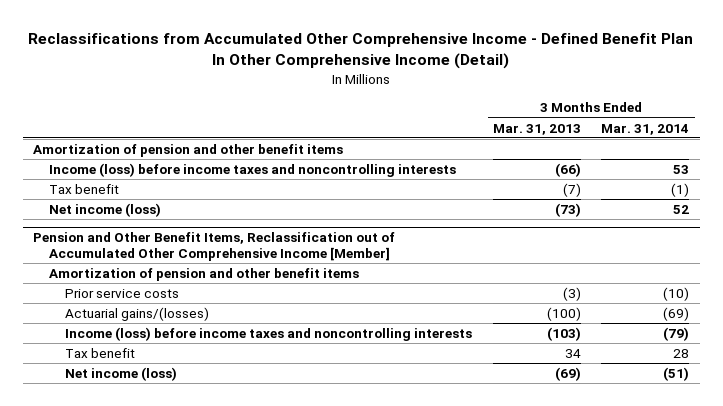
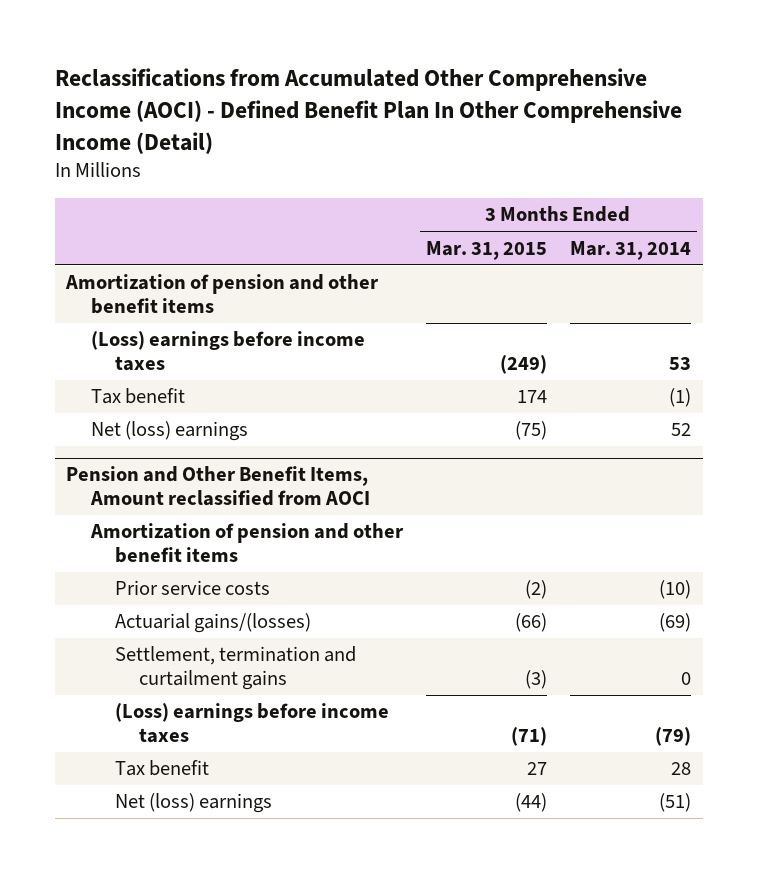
[28,33,694,70] Reclassifications from Accumulated Other Comprehensive Income - Defined Benefit Plan In Other Comprehensive Income (Detail) -> [54,68,682,154] Reclassifications from Accumulated Other Comprehensive Income (AOCI) - Defined Benefit Plan In Other Comprehensive Income (Detail)
[492,123,581,135] Mar. 31, 2013 -> none
none -> [425,240,547,260] Mar. 31, 2015
[49,162,457,177] Income (loss) before income taxes and noncontrolling interests -> [90,331,365,372] (Loss) earnings before income taxes
[33,231,396,261] Pension and Other Benefit Items, Reclassification out of Accumulated Other Comprehensive Income [Member] -> none
[49,202,162,217] Net income (loss) -> [90,421,248,442] Net (loss) earnings
none -> [66,466,370,507] Pension and Other Benefit Items, Amount reclassified from AOCI
none -> [114,646,356,691] Settlement, termination and curtailment gains
[65,326,473,341] Income (loss) before income taxes and noncontrolling interests -> [114,703,389,744] (Loss) earnings before income taxes
[65,366,178,381] Net income (loss) -> [114,793,272,814] Net (loss) earnings

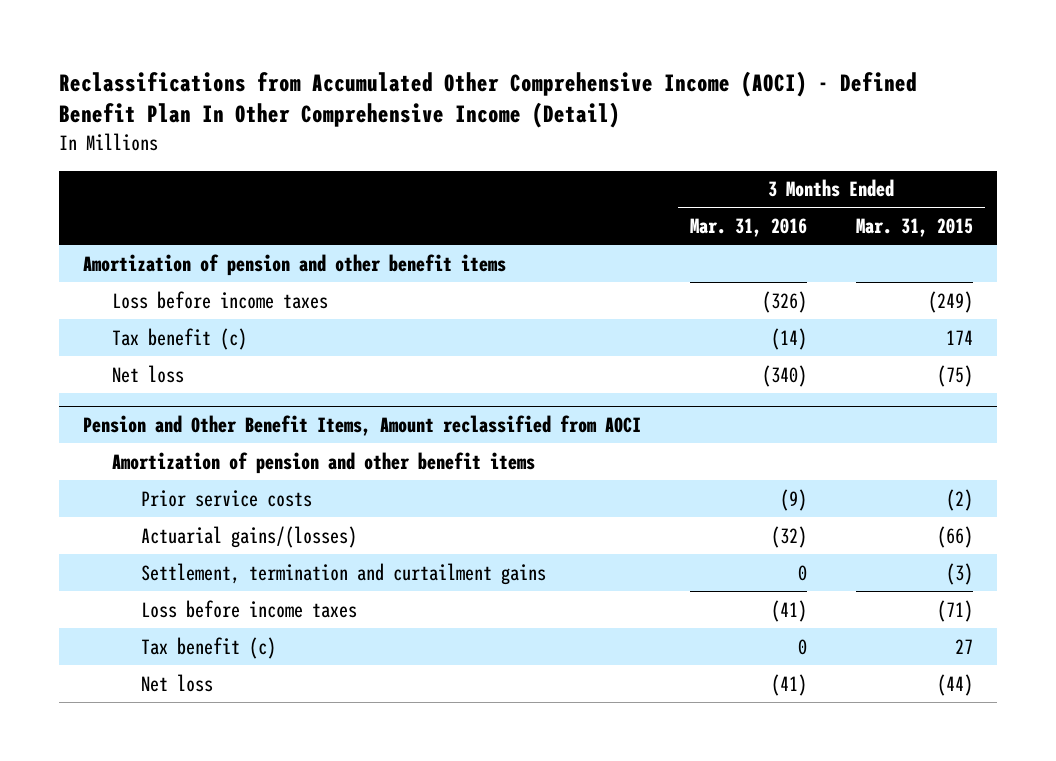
[570,240,692,260] Mar. 31, 2014 -> none
none -> [689,218,807,238] Mar. 31, 2016
[90,331,365,372] (Loss) earnings before income taxes -> [111,290,328,309] Loss before income taxes
[90,388,185,405] Tax benefit -> [111,327,247,350] Tax benefit (c)
[90,421,248,442] Net (loss) earnings -> [111,364,184,383] Net loss
[114,703,389,744] (Loss) earnings before income taxes -> [140,599,357,618] Loss before income taxes
[114,760,209,777] Tax benefit -> [140,636,276,659] Tax benefit (c)
[114,793,272,814] Net (loss) earnings -> [140,673,213,692] Net loss

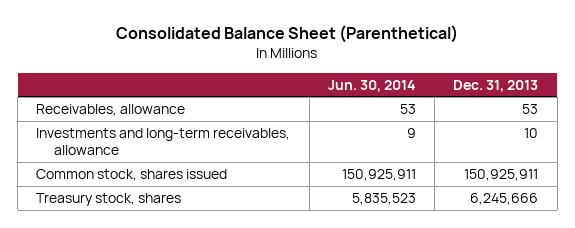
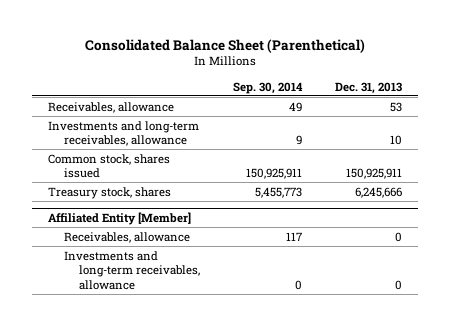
[327,79,416,92] Jun. 30, 2014 -> none
none -> [232,81,303,94] Sep. 30, 2014
none -> [48,211,192,225] Affiliated Entity [Member]
none -> [63,231,190,243] Receivables, allowance
none -> [63,250,201,291] Investments and long-term receivables, allowance

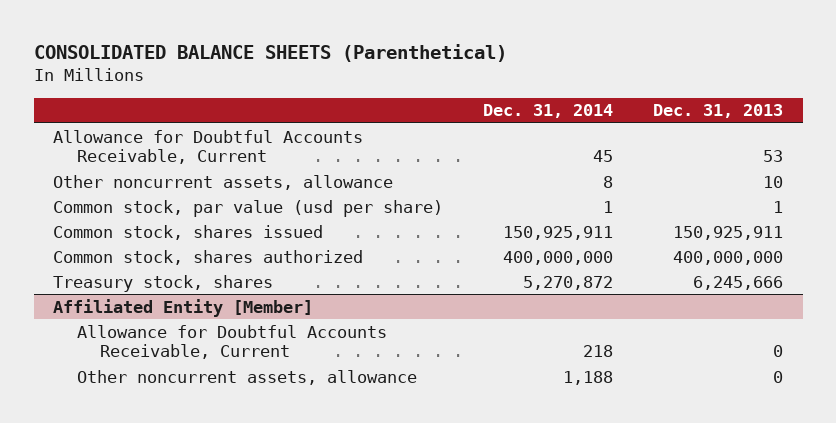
[84,38,365,53] Consolidated Balance Sheet (Parenthetical) -> [33,44,507,63] CONSOLIDATED BALANCE SHEETS (Parenthetical)
[232,81,303,94] Sep. 30, 2014 -> none
none -> [483,104,614,119] Dec. 31, 2014
[48,101,175,113] Receivables, allowance -> [53,129,364,165] Allowance for Doubtful Accounts Receivable, Current
[48,120,200,147] Investments and long-term receivables, allowance -> [53,174,394,190] Other noncurrent assets, allowance
none -> [53,199,444,217] Common stock, par value (usd per share)
none -> [53,249,364,265] Common stock, shares authorized
[63,231,190,243] Receivables, allowance -> [76,324,387,360] Allowance for Doubtful Accounts Receivable, Current
[63,250,201,291] Investments and long-term receivables, allowance -> [76,369,417,385] Other noncurrent assets, allowance

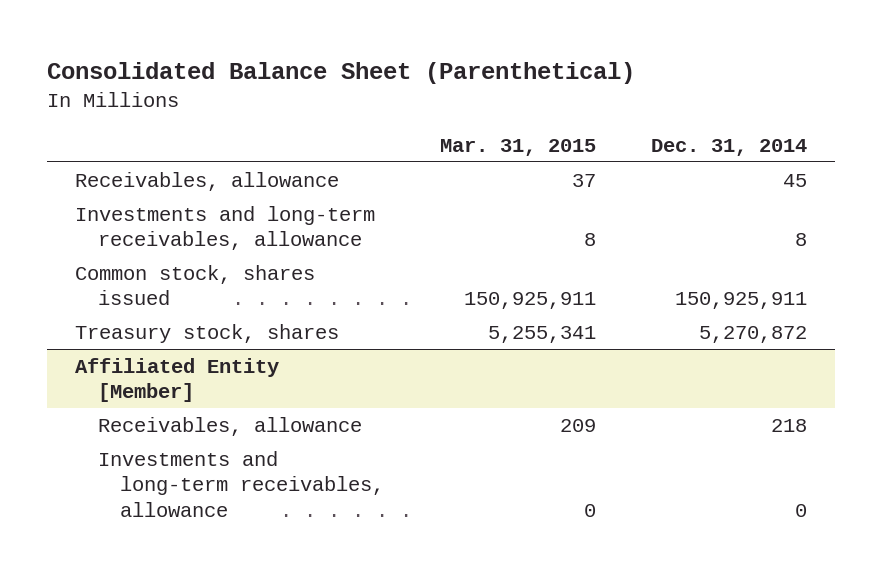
[33,44,507,63] CONSOLIDATED BALANCE SHEETS (Parenthetical) -> [47,62,636,85] Consolidated Balance Sheet (Parenthetical)
[653,104,784,119] Dec. 31, 2013 -> none
none -> [439,138,596,156] Mar. 31, 2015
[53,199,444,217] Common stock, par value (usd per share) -> none
[53,129,364,165] Allowance for Doubtful Accounts Receivable, Current -> [74,171,339,191] Receivables, allowance
[53,174,394,190] Other noncurrent assets, allowance -> [74,205,375,251] Investments and long-term receivables, allowance
[53,249,364,265] Common stock, shares authorized -> none
[76,369,417,385] Other noncurrent assets, allowance -> none
[76,324,387,360] Allowance for Doubtful Accounts Receivable, Current -> [97,416,362,436] Receivables, allowance
none -> [97,450,385,518] Investments and long-term receivables, allowance

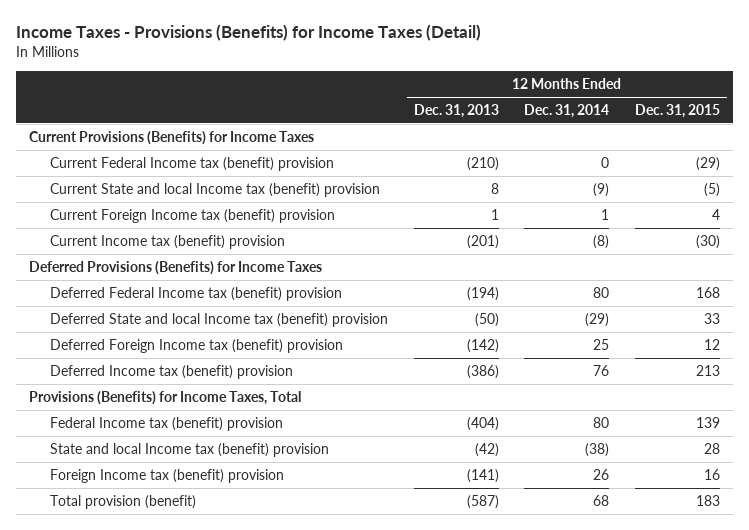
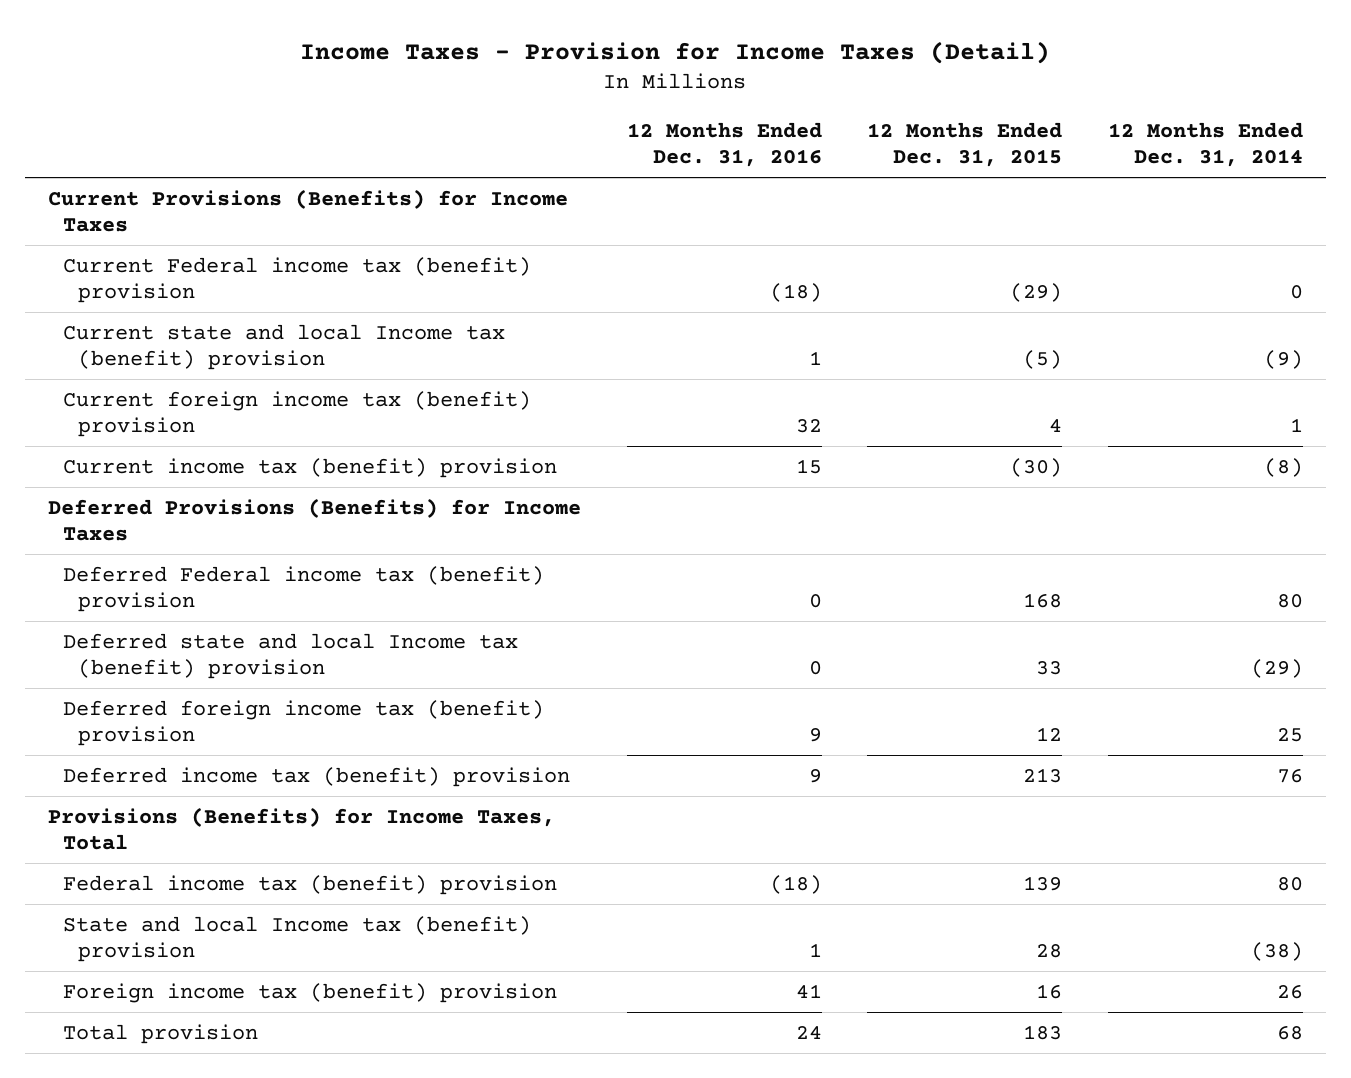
[16,24,482,42] Income Taxes - Provisions (Benefits) for Income Taxes (Detail) -> [300,40,1051,64] Income Taxes - Provision for Income Taxes (Detail)
[413,104,499,119] Dec. 31, 2013 -> none
none -> [626,121,822,168] 12 Months Ended Dec. 31, 2016
[49,156,334,171] Current Federal Income tax (benefit) provision -> [62,256,531,304] Current Federal income tax (benefit) provision
[49,182,380,197] Current State and local Income tax (benefit) provision -> [62,323,505,371] Current state and local Income tax (benefit) provision
[49,208,335,223] Current Foreign Income tax (benefit) provision -> [62,390,531,438] Current foreign income tax (benefit) provision
[49,234,285,249] Current Income tax (benefit) provision -> [62,457,557,478] Current income tax (benefit) provision
[49,286,342,301] Deferred Federal Income tax (benefit) provision -> [62,565,544,613] Deferred Federal income tax (benefit) provision
[49,312,388,327] Deferred State and local Income tax (benefit) provision -> [62,632,518,680] Deferred state and local Income tax (benefit) provision
[49,338,343,353] Deferred Foreign Income tax (benefit) provision -> [62,699,544,747] Deferred foreign income tax (benefit) provision
[49,364,293,379] Deferred Income tax (benefit) provision -> [62,766,570,787] Deferred income tax (benefit) provision
[49,416,283,431] Federal Income tax (benefit) provision -> [62,874,557,895] Federal income tax (benefit) provision
[49,468,284,483] Foreign Income tax (benefit) provision -> [62,982,557,1003] Foreign income tax (benefit) provision
[49,494,196,509] Total provision (benefit) -> [62,1023,258,1044] Total provision

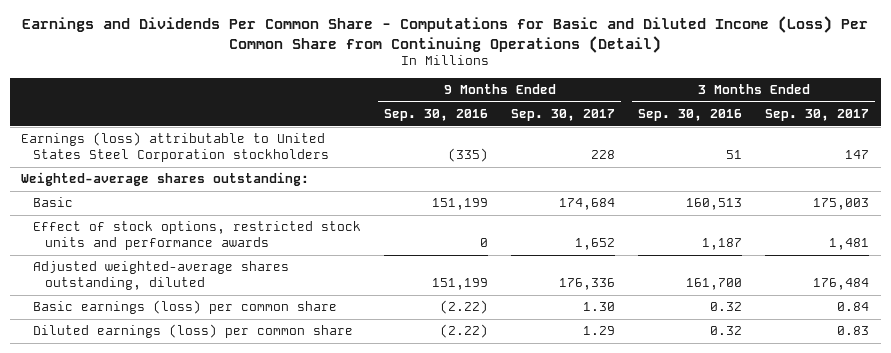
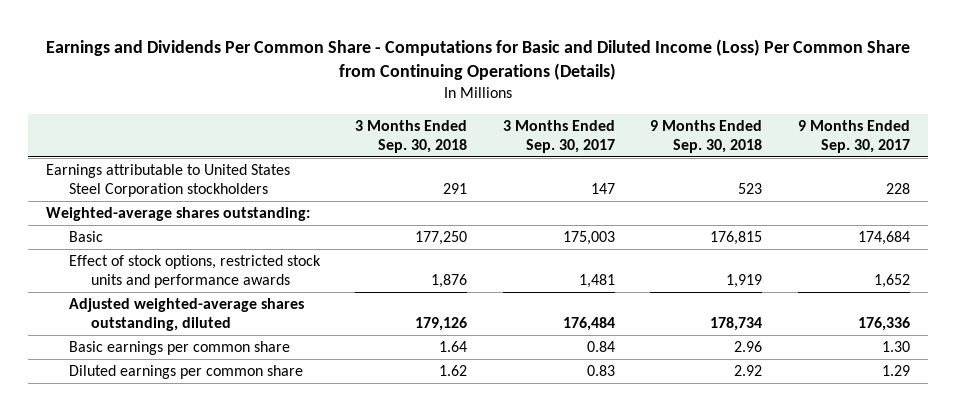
[22,16,869,53] Earnings and Dividends Per Common Share - Computations for Basic and Diluted Income (Loss) Per Common Share from Continuing Operations (Detail) -> [45,38,910,80] Earnings and Dividends Per Common Share - Computations for Basic and Diluted Income (Loss) Per Common Share from Continuing Operations (Details)
[384,109,489,122] Sep. 30, 2016 -> none
[638,109,743,122] Sep. 30, 2016 -> none
none -> [355,119,468,153] 3 Months Ended Sep. 30, 2018
none -> [650,119,763,153] 9 Months Ended Sep. 30, 2018
[21,132,330,163] Earnings (loss) attributable to United States Steel Corporation stockholders -> [46,164,291,197] Earnings attributable to United States Steel Corporation stockholders
[33,300,338,315] Basic earnings (loss) per common share -> [68,341,290,356] Basic earnings per common share
[33,324,354,339] Diluted earnings (loss) per common share -> [68,365,303,380] Diluted earnings per common share

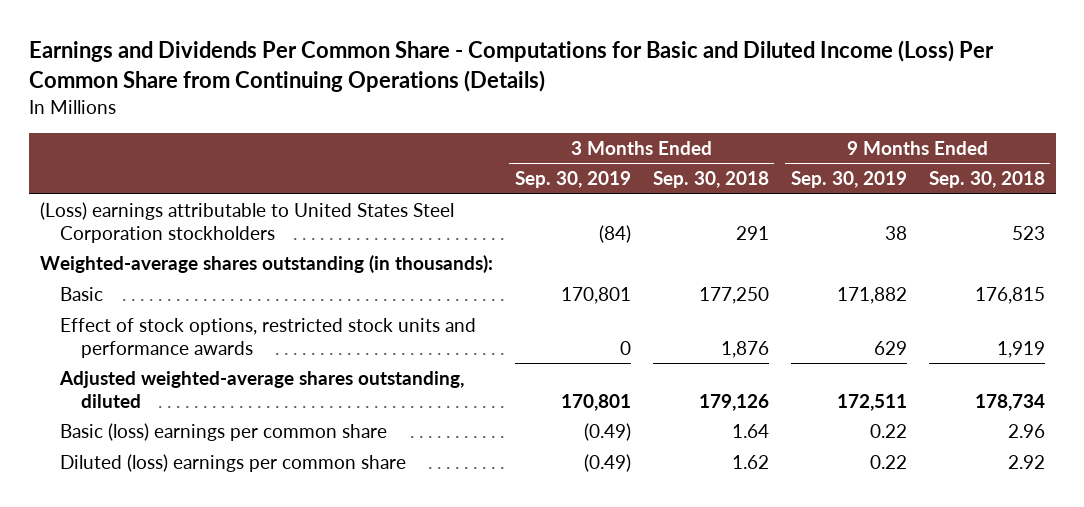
[502,119,615,153] 3 Months Ended Sep. 30, 2017 -> none
[797,119,910,153] 9 Months Ended Sep. 30, 2017 -> none
none -> [514,171,631,189] Sep. 30, 2019
none -> [790,171,907,189] Sep. 30, 2019
[46,164,291,197] Earnings attributable to United States Steel Corporation stockholders -> [39,202,454,243] (Loss) earnings attributable to United States Steel Corporation stockholders
[46,207,311,222] Weighted-average shares outstanding: -> [39,255,493,274] Weighted-average shares outstanding (in thousands):
[68,341,290,356] Basic earnings per common share -> [60,423,388,442] Basic (loss) earnings per common share
[68,365,303,380] Diluted earnings per common share -> [60,454,407,473] Diluted (loss) earnings per common share

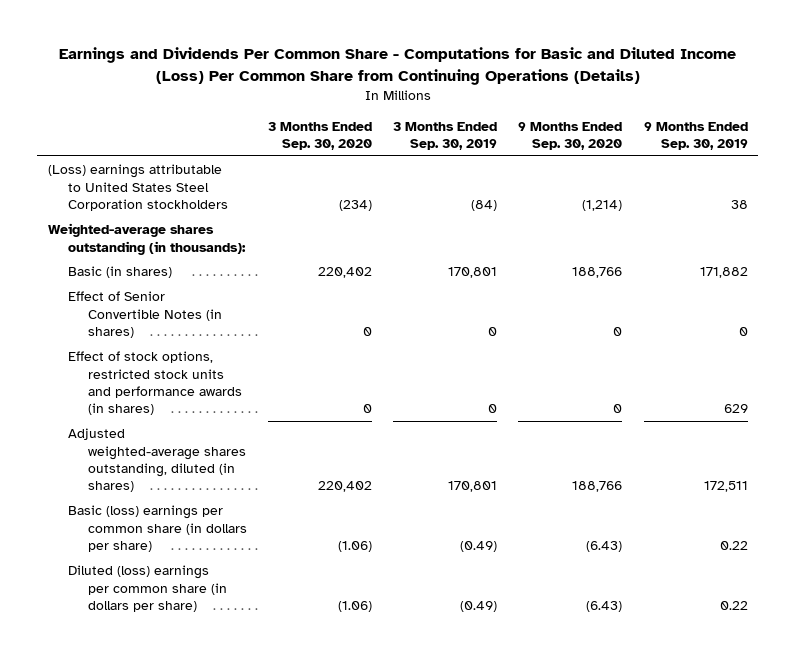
[652,171,769,189] Sep. 30, 2018 -> none
[928,171,1045,189] Sep. 30, 2018 -> none
none -> [268,121,373,151] 3 Months Ended Sep. 30, 2020
none -> [518,121,623,151] 9 Months Ended Sep. 30, 2020
[60,287,104,302] Basic -> [67,266,172,279] Basic (in shares)
none -> [67,291,223,338] Effect of Senior Convertible Notes (in shares)
[60,318,477,358] Effect of stock options, restricted stock units and performance awards -> [67,351,243,415] Effect of stock options, restricted stock units and performance awards (in shares)
[59,371,465,408] Adjusted weighted-average shares outstanding, diluted -> [67,428,247,492] Adjusted weighted-average shares outstanding, diluted (in shares)
[60,423,388,442] Basic (loss) earnings per common share -> [67,505,248,552] Basic (loss) earnings per common share (in dollars per share)
[60,454,407,473] Diluted (loss) earnings per common share -> [67,565,228,612] Diluted (loss) earnings per common share (in dollars per share)

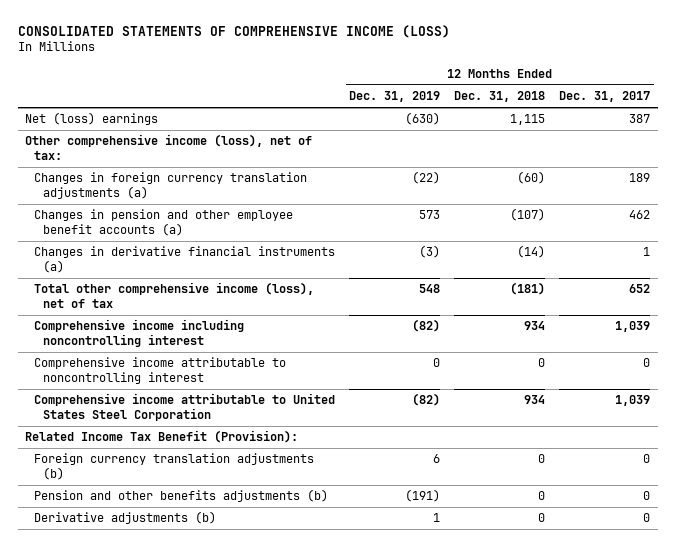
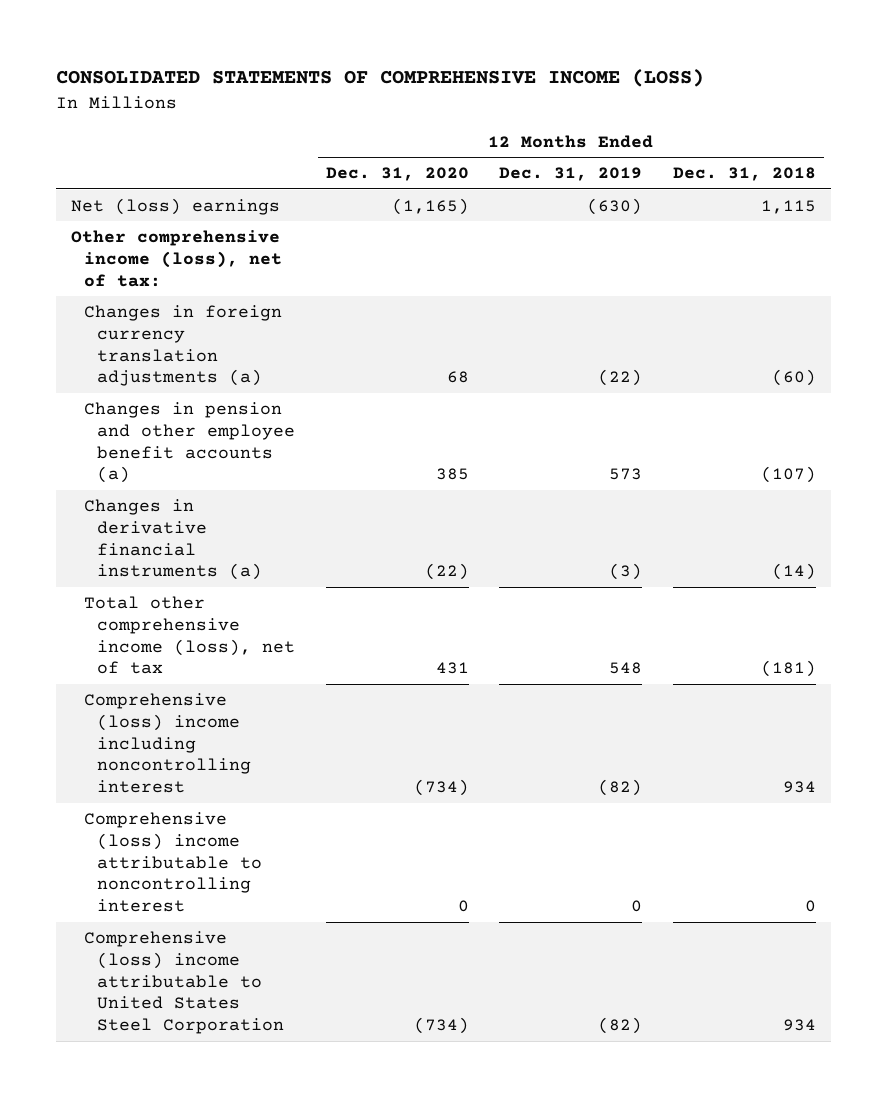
[559,91,651,103] Dec. 31, 2017 -> none
none -> [325,167,469,182] Dec. 31, 2020
[24,430,298,444] Related Income Tax Benefit (Provision): -> none
[34,453,315,480] Foreign currency translation adjustments (b) -> none
[34,489,329,503] Pension and other benefits adjustments (b) -> none
[34,511,217,525] Derivative adjustments (b) -> none
[34,319,245,347] Comprehensive income including noncontrolling interest -> [84,692,252,794] Comprehensive (loss) income including noncontrolling interest
[34,357,287,384] Comprehensive income attributable to noncontrolling interest -> [84,811,263,913] Comprehensive (loss) income attributable to noncontrolling interest
[34,393,336,421] Comprehensive income attributable to United States Steel Corporation -> [84,930,285,1035] Comprehensive (loss) income attributable to United States Steel Corporation

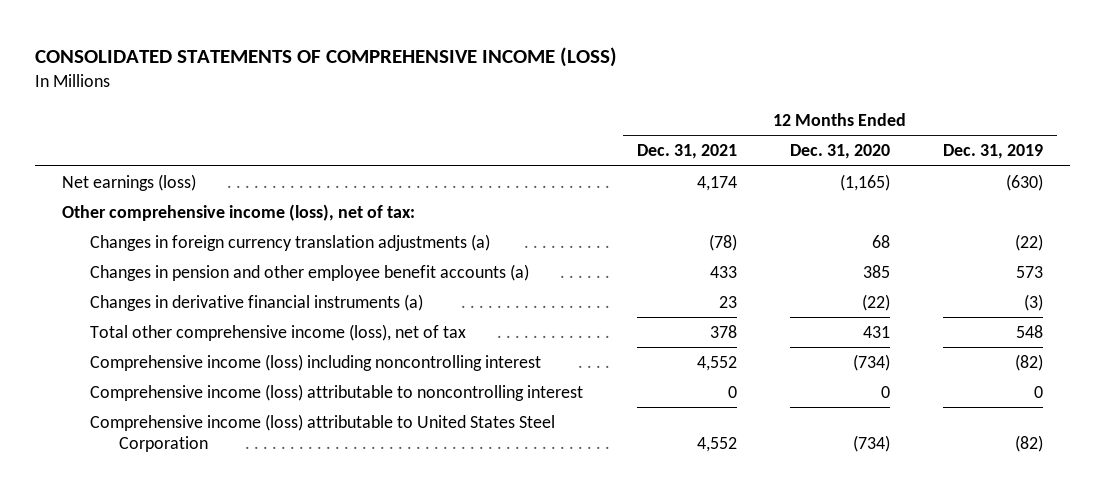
[673,167,817,182] Dec. 31, 2018 -> none
none -> [636,144,737,160] Dec. 31, 2021
[70,197,280,215] Net (loss) earnings -> [62,174,197,192] Net earnings (loss)
[84,692,252,794] Comprehensive (loss) income including noncontrolling interest -> [90,354,542,372] Comprehensive income (loss) including noncontrolling interest
[84,811,263,913] Comprehensive (loss) income attributable to noncontrolling interest -> [90,384,584,402] Comprehensive income (loss) attributable to noncontrolling interest
[84,930,285,1035] Comprehensive (loss) income attributable to United States Steel Corporation -> [90,414,556,452] Comprehensive income (loss) attributable to United States Steel Corporation

